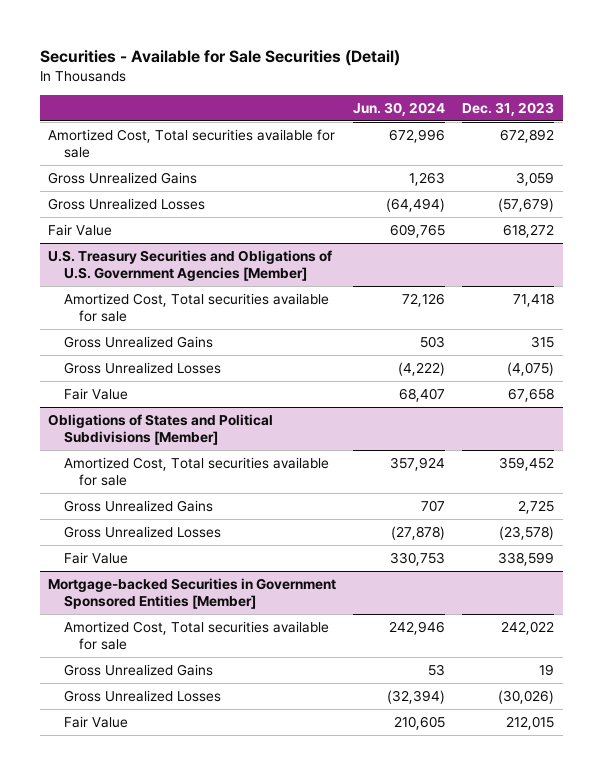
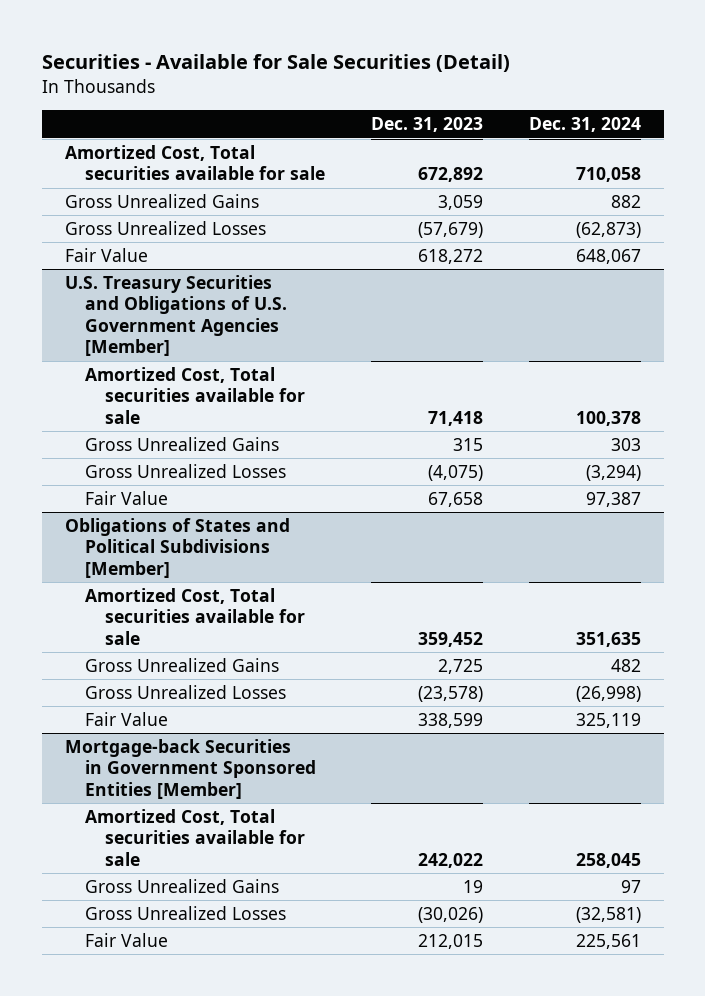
[353,101,446,116] Jun. 30, 2024 -> none
none -> [528,117,641,133] Dec. 31, 2024
[48,578,337,610] Mortgage-backed Securities in Government Sponsored Entities [Member] -> [64,738,316,799] Mortgage-back Securities in Government Sponsored Entities [Member]

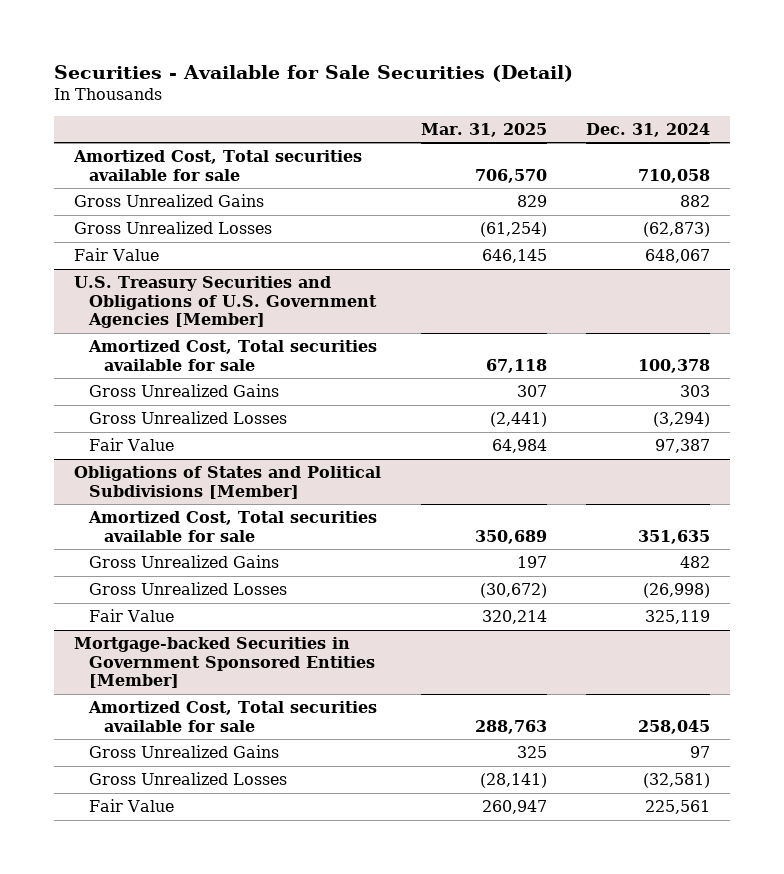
[370,117,483,133] Dec. 31, 2023 -> none
none -> [420,123,547,138] Mar. 31, 2025
[64,738,316,799] Mortgage-back Securities in Government Sponsored Entities [Member] -> [73,637,375,689] Mortgage-backed Securities in Government Sponsored Entities [Member]

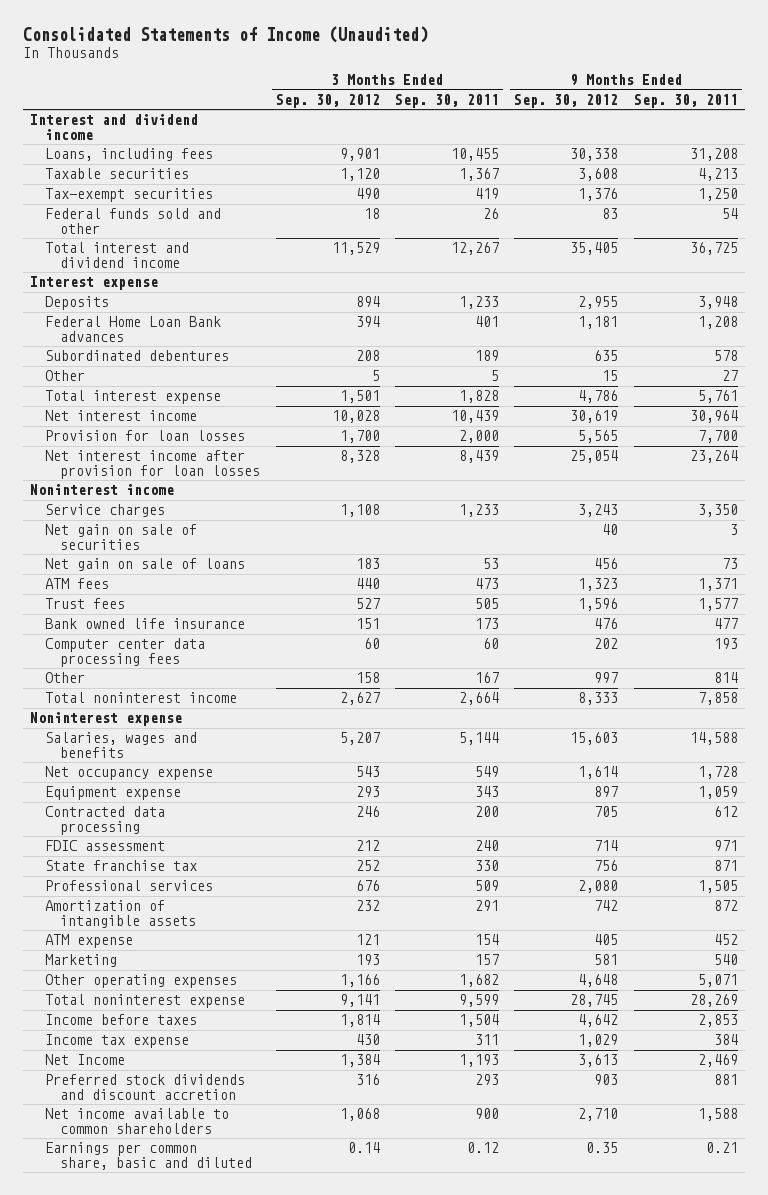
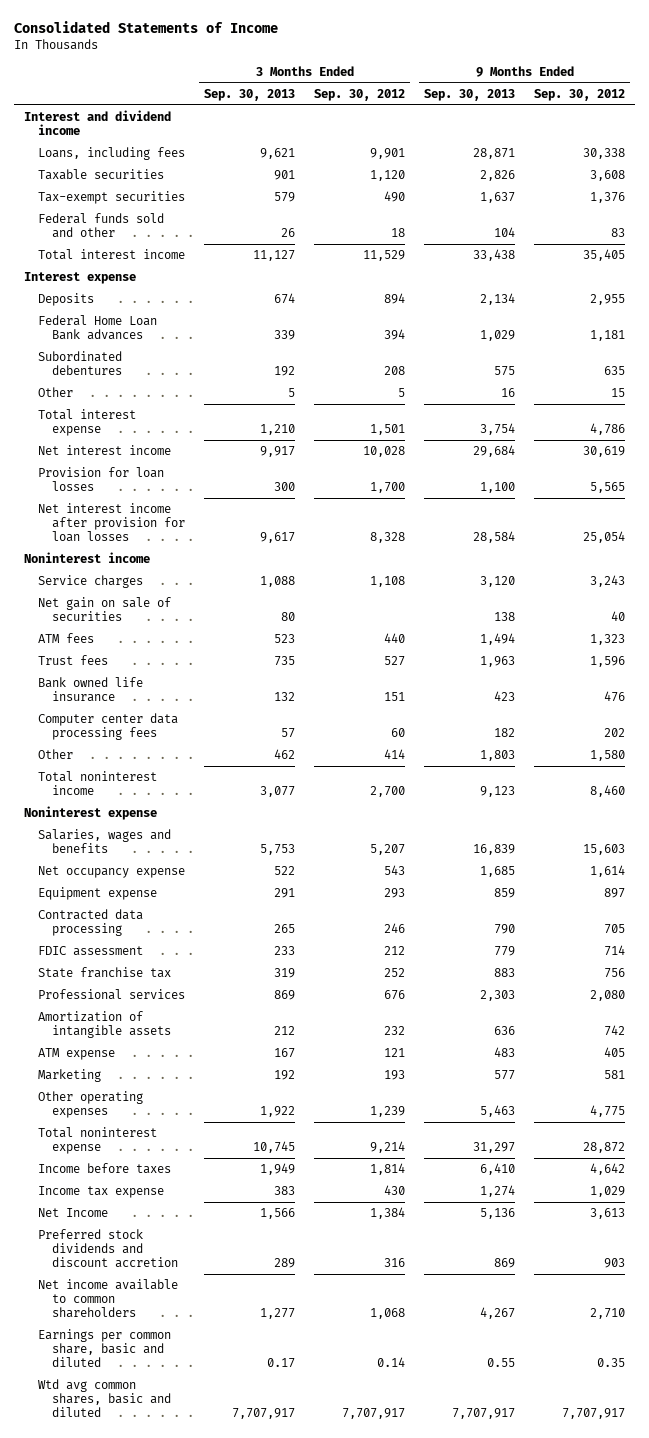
[22,26,428,44] Consolidated Statements of Income (Unaudited) -> [14,20,279,33] Consolidated Statements of Income
[394,93,499,108] Sep. 30, 2011 -> none
[633,93,738,108] Sep. 30, 2011 -> none
none -> [203,88,295,101] Sep. 30, 2013
none -> [424,88,516,101] Sep. 30, 2013
[45,242,190,268] Total interest and dividend income -> [37,249,185,261] Total interest income
[45,558,246,572] Net gain on sale of loans -> none
[355,672,380,684] 158 -> [384,749,406,760] 414
[594,672,619,684] 997 -> [590,750,626,762] 1,580
[339,692,380,706] 2,627 -> [370,786,406,798] 2,700
[578,692,619,706] 8,333 -> [590,785,626,798] 8,460
[339,974,380,988] 1,166 -> [370,1106,406,1118] 1,239
[578,974,619,988] 4,648 -> [590,1105,626,1118] 4,775
[339,994,380,1008] 9,141 -> [370,1141,406,1154] 9,214
[570,994,619,1008] 28,745 -> [583,1142,626,1154] 28,872
none -> [37,1379,171,1418] Wtd avg common shares, basic and diluted

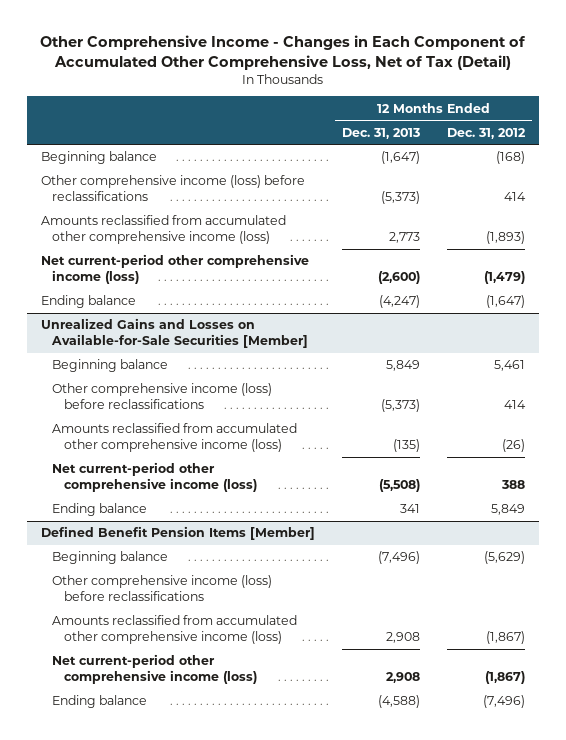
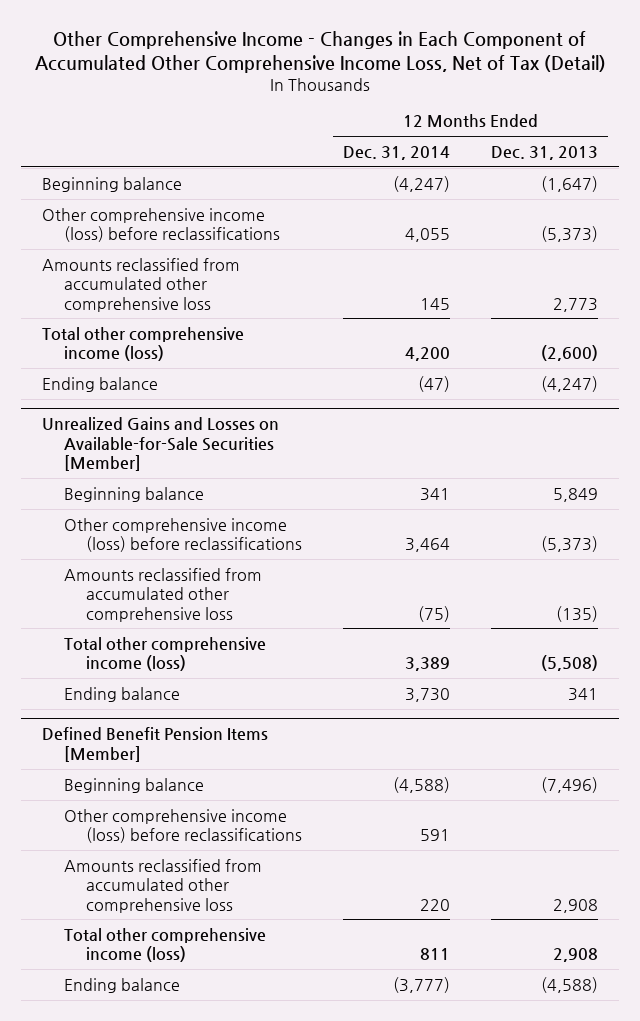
[40,34,527,70] Other Comprehensive Income - Changes in Each Component of Accumulated Other Comprehensive Loss, Net of Tax (Detail) -> [34,31,606,74] Other Comprehensive Income - Changes in Each Component of Accumulated Other Comprehensive Income Loss, Net of Tax (Detail)
[447,127,527,139] Dec. 31, 2012 -> none
none -> [343,145,451,160] Dec. 31, 2014
[40,215,286,245] Amounts reclassified from accumulated other comprehensive income (loss) -> [41,257,240,312] Amounts reclassified from accumulated other comprehensive loss
[40,254,309,285] Net current-period other comprehensive income (loss) -> [41,326,244,362] Total other comprehensive income (loss)
[52,423,298,453] Amounts reclassified from accumulated other comprehensive income (loss) -> [64,567,263,622] Amounts reclassified from accumulated other comprehensive loss
[52,462,257,493] Net current-period other comprehensive income (loss) -> [64,636,267,672] Total other comprehensive income (loss)
[52,615,298,645] Amounts reclassified from accumulated other comprehensive income (loss) -> [64,858,263,913] Amounts reclassified from accumulated other comprehensive loss
[52,654,257,685] Net current-period other comprehensive income (loss) -> [64,927,267,963] Total other comprehensive income (loss)

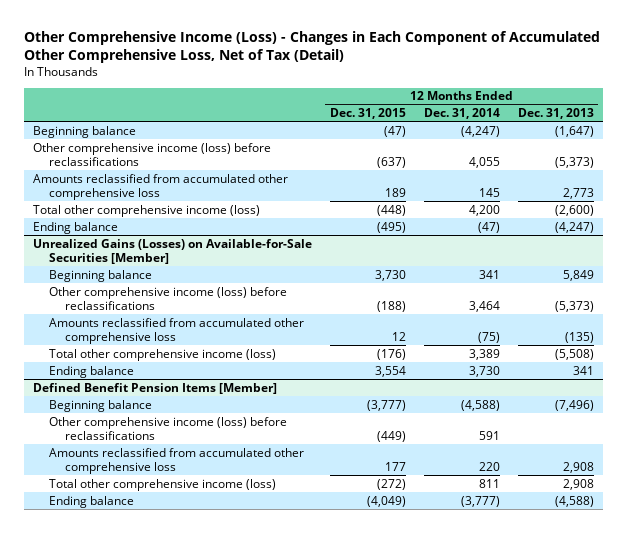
[34,31,606,74] Other Comprehensive Income - Changes in Each Component of Accumulated Other Comprehensive Income Loss, Net of Tax (Detail) -> [23,30,600,63] Other Comprehensive Income (Loss) - Changes in Each Component of Accumulated Other Comprehensive Loss, Net of Tax (Detail)
none -> [329,107,406,119] Dec. 31, 2015
[41,417,279,472] Unrealized Gains and Losses on Available-for-Sale Securities [Member] -> [32,238,312,264] Unrealized Gains (Losses) on Available-for-Sale Securities [Member]

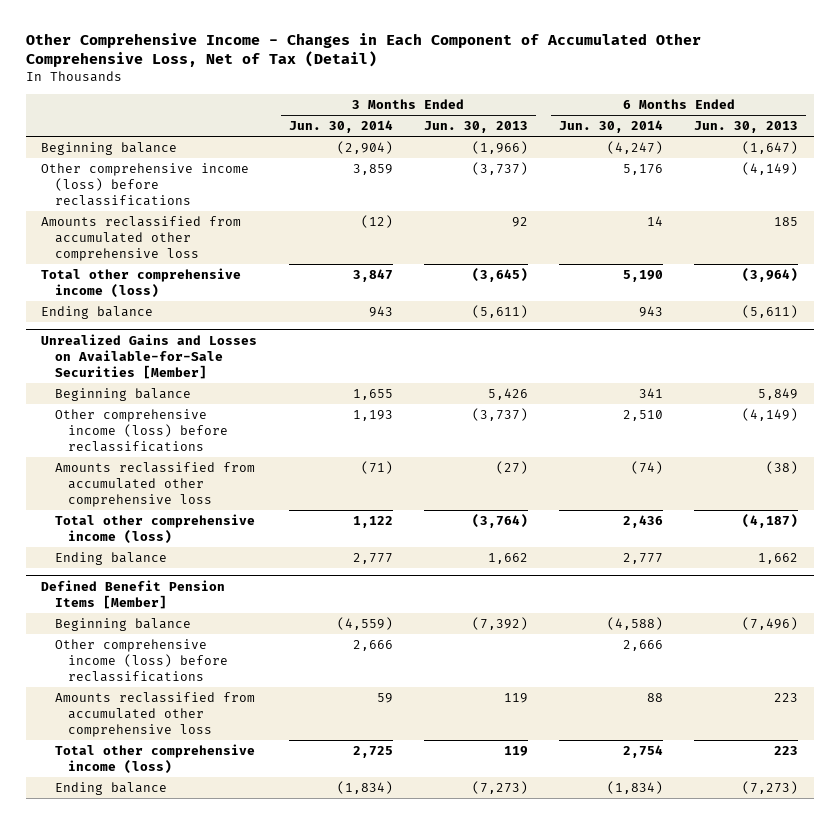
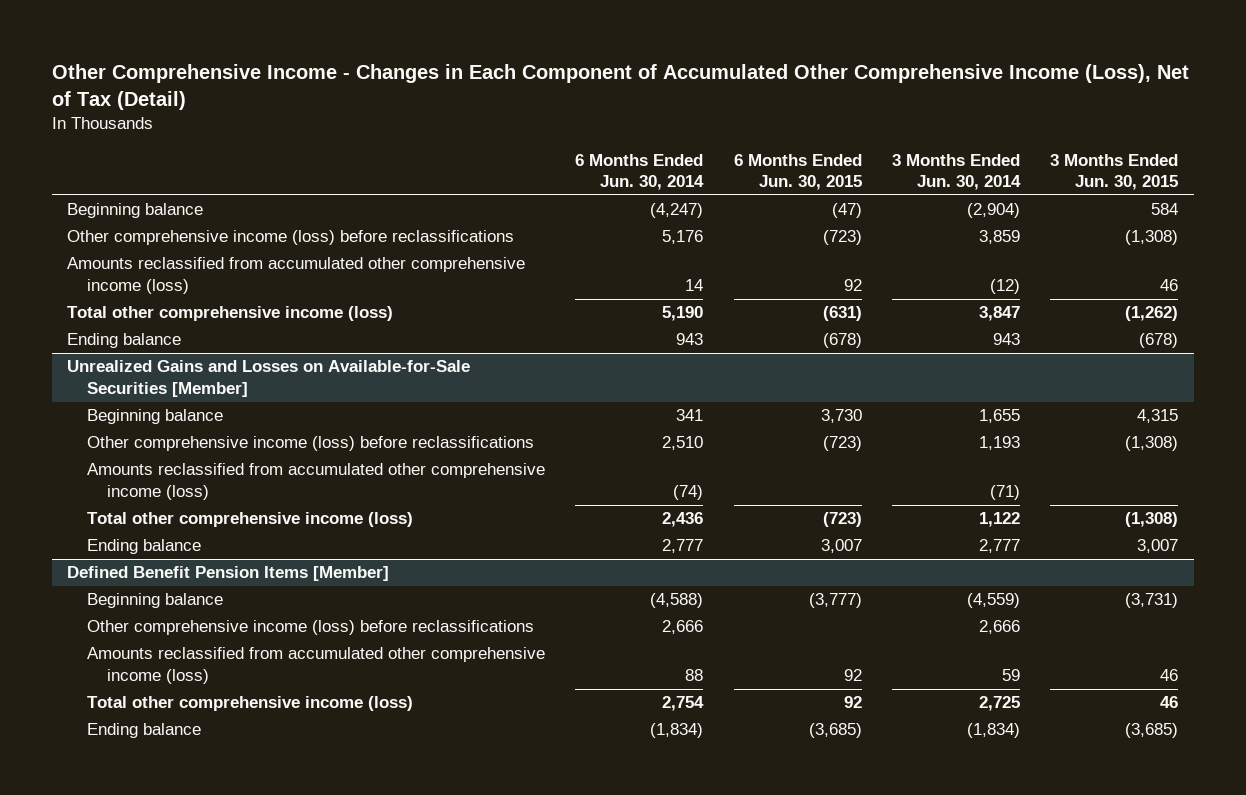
[25,33,701,68] Other Comprehensive Income - Changes in Each Component of Accumulated Other Comprehensive Loss, Net of Tax (Detail) -> [52,63,1190,110] Other Comprehensive Income - Changes in Each Component of Accumulated Other Comprehensive Income (Loss), Net of Tax (Detail)
[423,121,528,134] Jun. 30, 2013 -> none
[694,121,799,134] Jun. 30, 2013 -> none
none -> [733,153,862,191] 6 Months Ended Jun. 30, 2015
none -> [1050,153,1179,191] 3 Months Ended Jun. 30, 2015
[41,216,242,262] Amounts reclassified from accumulated other comprehensive loss -> [67,257,526,295] Amounts reclassified from accumulated other comprehensive income (loss)
[54,462,255,508] Amounts reclassified from accumulated other comprehensive loss -> [86,463,545,501] Amounts reclassified from accumulated other comprehensive income (loss)
[54,692,255,738] Amounts reclassified from accumulated other comprehensive loss -> [86,647,545,685] Amounts reclassified from accumulated other comprehensive income (loss)

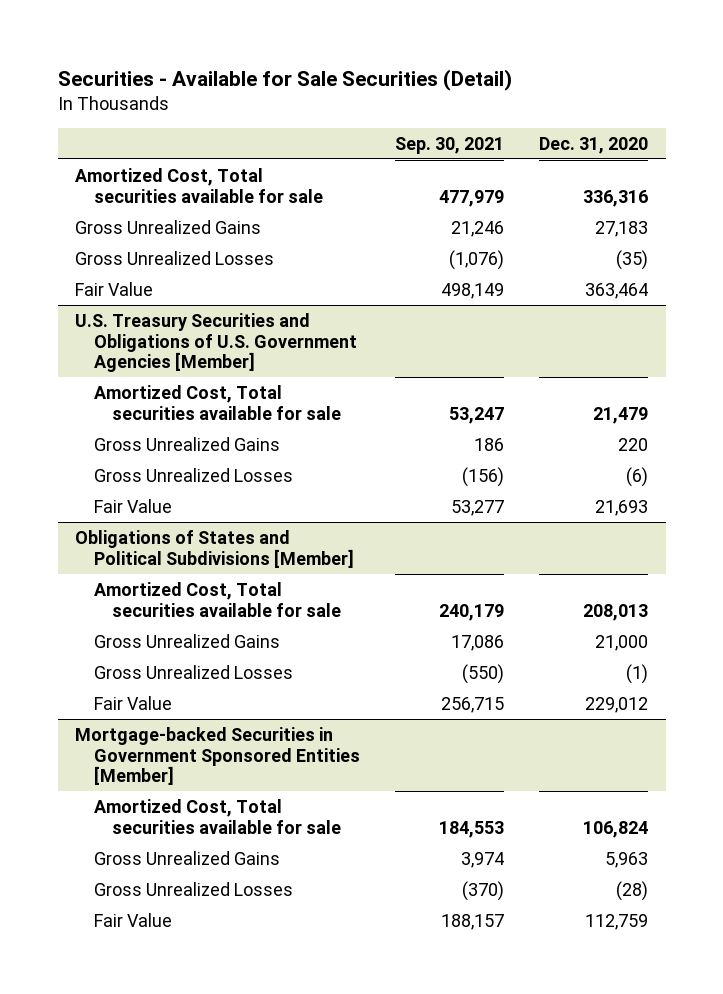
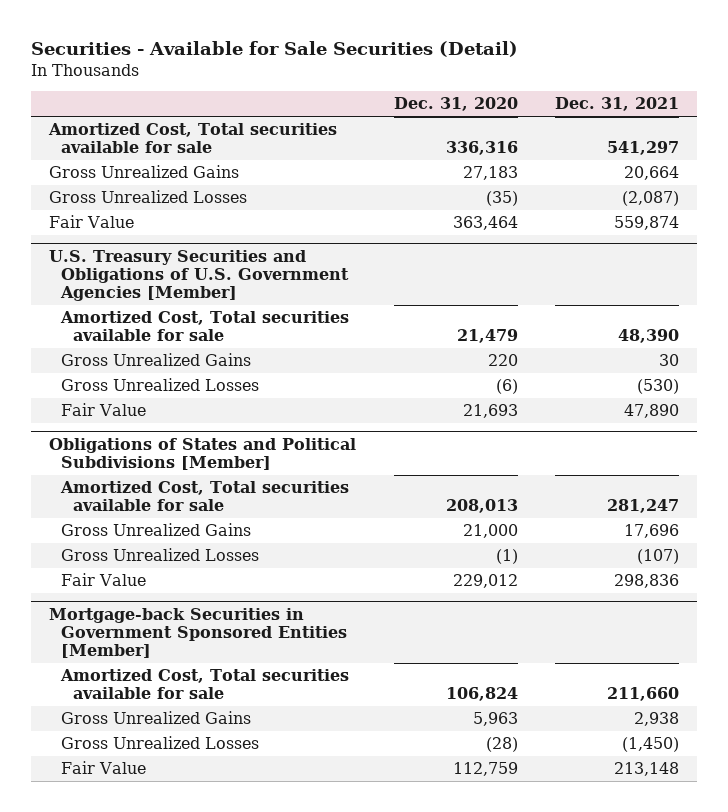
[394,136,504,154] Sep. 30, 2021 -> none
none -> [554,97,679,112] Dec. 31, 2021
[75,726,360,786] Mortgage-backed Securities in Government Sponsored Entities [Member] -> [49,608,348,659] Mortgage-back Securities in Government Sponsored Entities [Member]

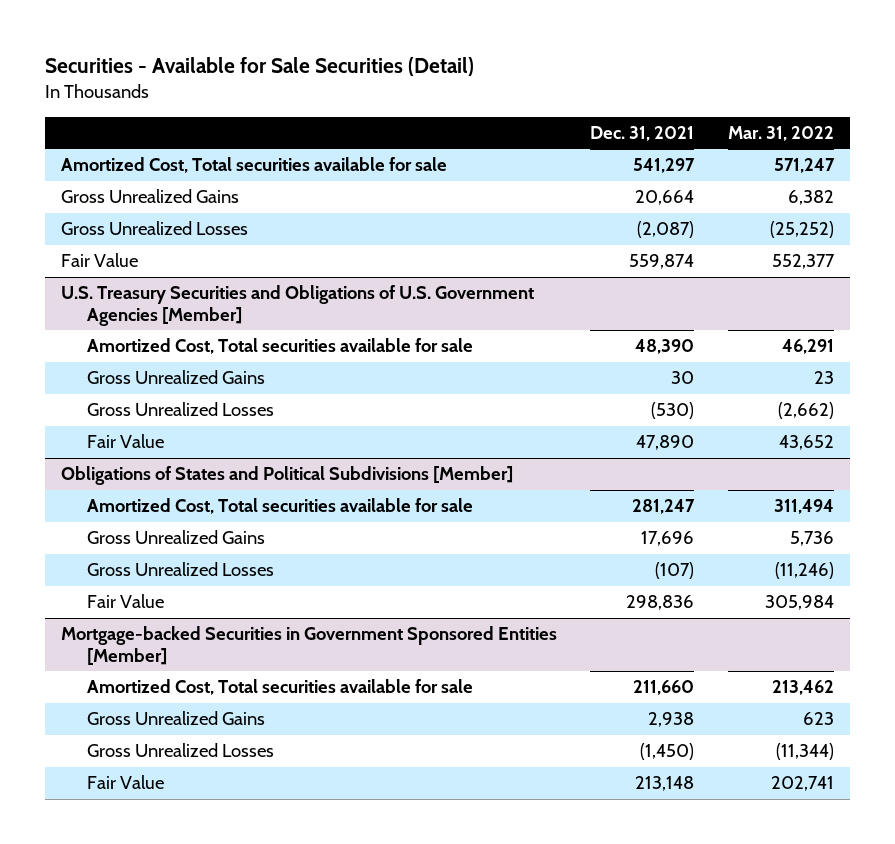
[393,97,518,112] Dec. 31, 2020 -> none
none -> [727,125,834,141] Mar. 31, 2022
[49,608,348,659] Mortgage-back Securities in Government Sponsored Entities [Member] -> [61,626,558,665] Mortgage-backed Securities in Government Sponsored Entities [Member]

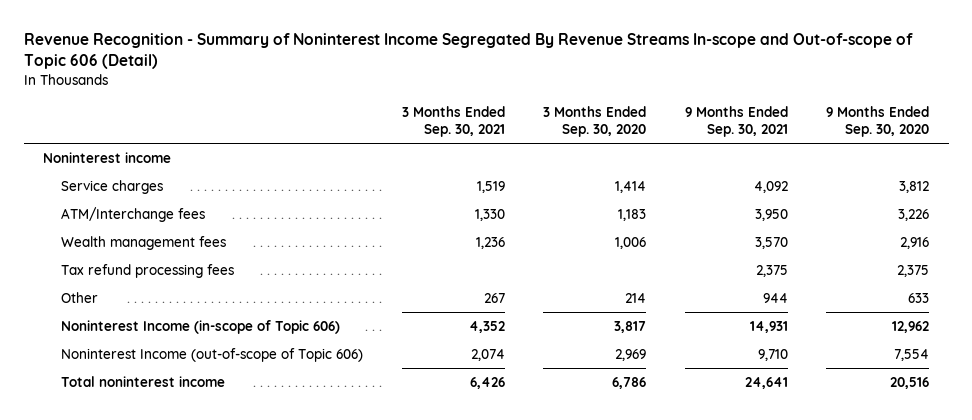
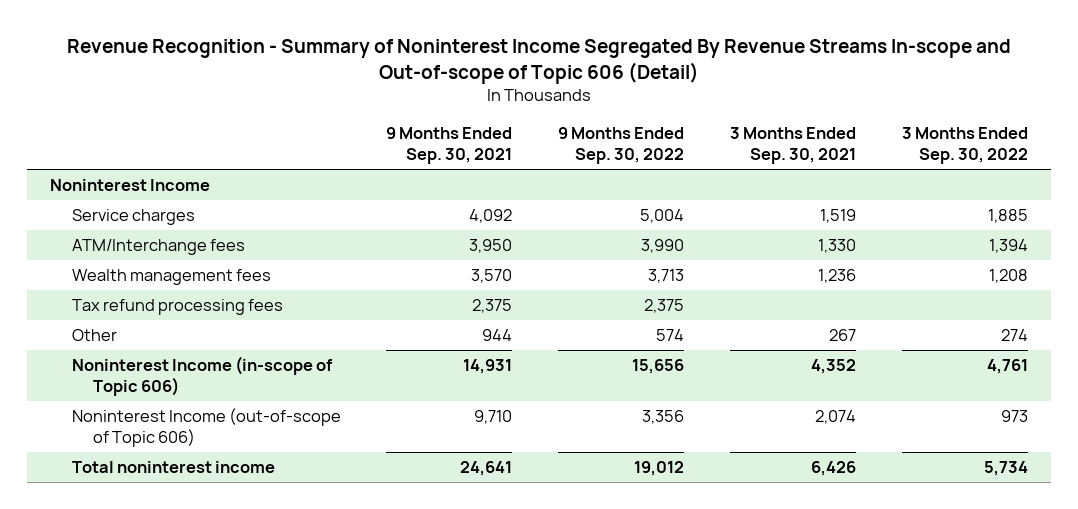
[543,106,647,138] 3 Months Ended Sep. 30, 2020 -> none
[826,106,930,138] 9 Months Ended Sep. 30, 2020 -> none
none -> [558,127,685,165] 9 Months Ended Sep. 30, 2022
none -> [901,127,1028,165] 3 Months Ended Sep. 30, 2022
[42,151,171,163] Noninterest income -> [49,179,210,192] Noninterest Income

